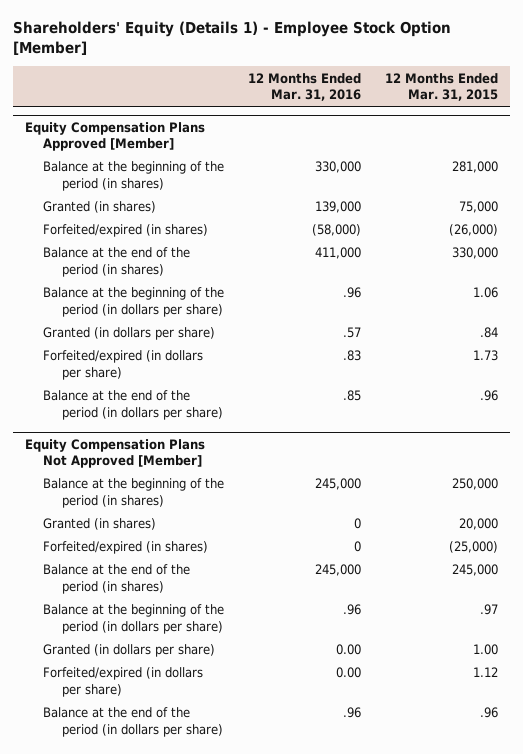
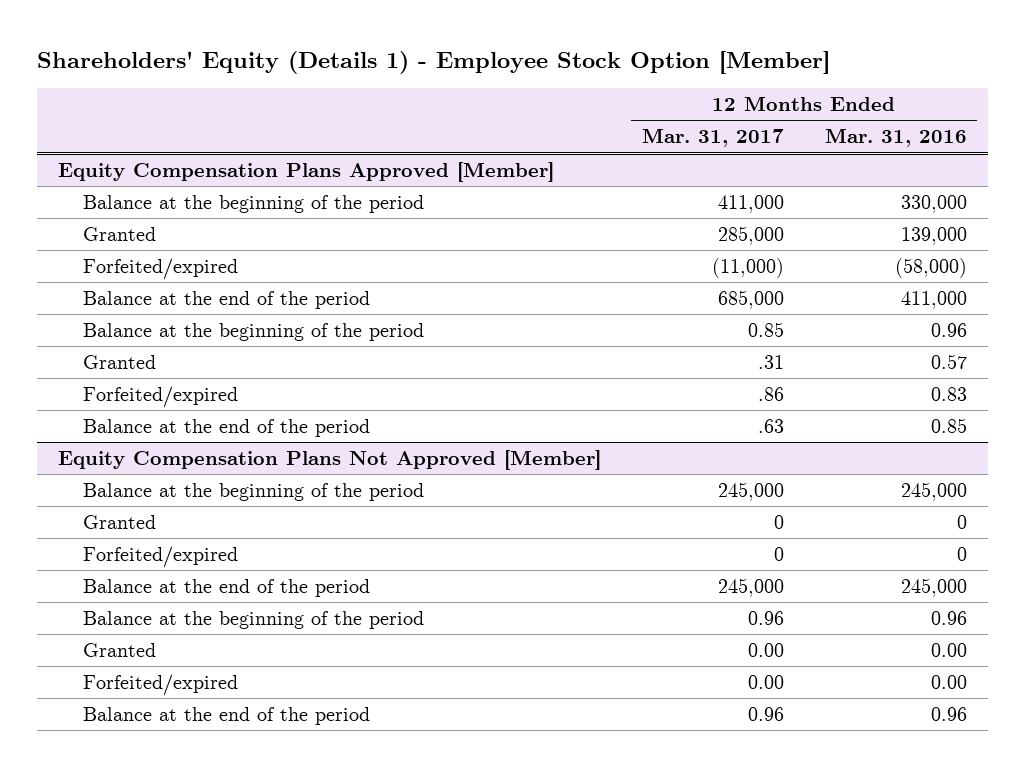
[384,72,498,102] 12 Months Ended Mar. 31, 2015 -> none
none -> [641,128,784,148] Mar. 31, 2017
[43,161,225,191] Balance at the beginning of the period (in shares) -> [83,195,425,214] Balance at the beginning of the period
[43,201,157,214] Granted (in shares) -> [83,227,157,242] Granted
[43,224,209,238] Forfeited/expired (in shares) -> [83,258,239,281] Forfeited/expired
[43,247,191,277] Balance at the end of the period (in shares) -> [83,291,371,310] Balance at the end of the period
[43,287,225,317] Balance at the beginning of the period (in dollars per share) -> [83,323,425,342] Balance at the beginning of the period
[342,287,361,299] .96 -> [930,323,967,338] 0.96
[43,327,216,341] Granted (in dollars per share) -> [83,355,157,370] Granted
[342,327,361,339] .57 -> [930,354,967,370] 0.57
[43,350,204,380] Forfeited/expired (in dollars per share) -> [83,386,239,409] Forfeited/expired
[342,350,361,362] .83 -> [930,387,967,402] 0.83
[43,390,223,420] Balance at the end of the period (in dollars per share) -> [83,419,371,438] Balance at the end of the period
[342,390,361,402] .85 -> [930,418,967,434] 0.85
[43,478,225,508] Balance at the beginning of the period (in shares) -> [83,483,425,502] Balance at the beginning of the period
[43,518,157,531] Granted (in shares) -> [83,515,157,530] Granted
[43,541,209,555] Forfeited/expired (in shares) -> [83,546,239,569] Forfeited/expired
[43,564,191,594] Balance at the end of the period (in shares) -> [83,579,371,598] Balance at the end of the period
[43,604,225,634] Balance at the beginning of the period (in dollars per share) -> [83,611,425,630] Balance at the beginning of the period
[342,604,361,616] .96 -> [930,611,967,626] 0.96
[43,644,216,658] Granted (in dollars per share) -> [83,643,157,658] Granted
[43,667,204,697] Forfeited/expired (in dollars per share) -> [83,674,239,697] Forfeited/expired
[43,707,223,737] Balance at the end of the period (in dollars per share) -> [83,707,371,726] Balance at the end of the period
[342,707,361,719] .96 -> [930,707,967,722] 0.96

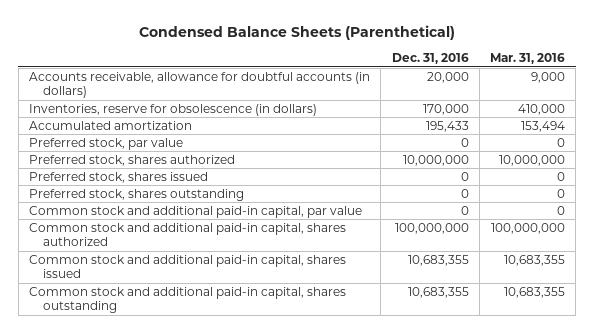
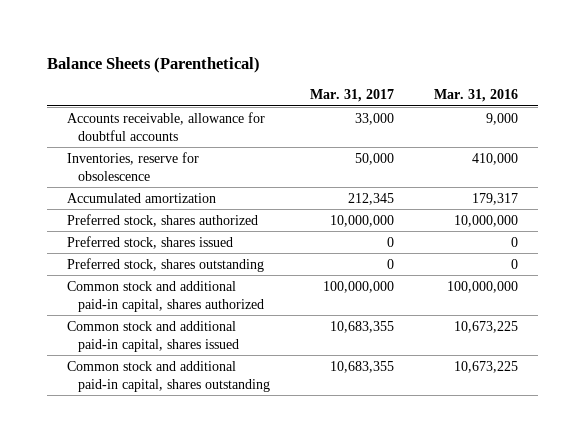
[139,24,456,40] Condensed Balance Sheets (Parenthetical) -> [47,57,261,74] Balance Sheets (Parenthetical)
[391,53,469,65] Dec. 31, 2016 -> none
none -> [310,89,395,103] Mar. 31, 2017
[28,137,183,150] Preferred stock, par value -> none
[28,71,370,99] Accounts receivable, allowance for doubtful accounts (in dollars) -> [67,111,266,141] Accounts receivable, allowance for doubtful accounts
[28,103,317,116] Inventories, reserve for obsolescence (in dollars) -> [67,151,200,181] Inventories, reserve for obsolescence
[521,120,566,132] 153,494 -> [472,192,519,205] 179,317
[28,205,362,218] Common stock and additional paid-in capital, par value -> none
[504,254,566,266] 10,683,355 -> [454,320,519,333] 10,673,225
[504,286,566,298] 10,683,355 -> [454,360,519,373] 10,673,225

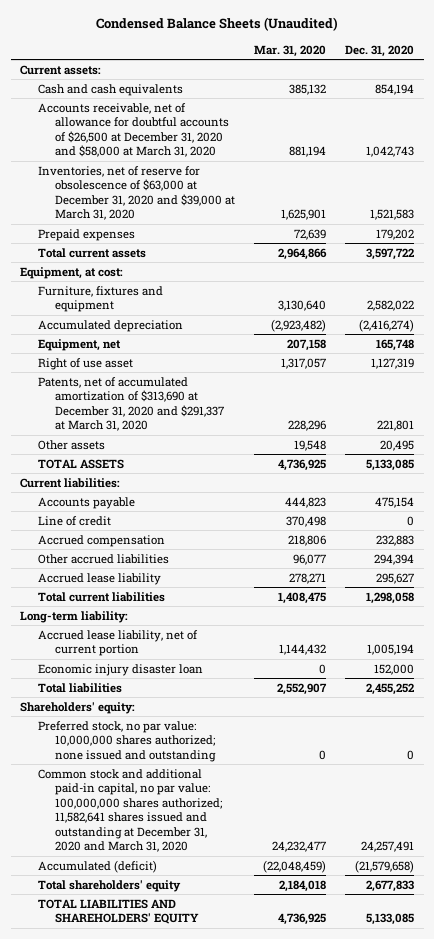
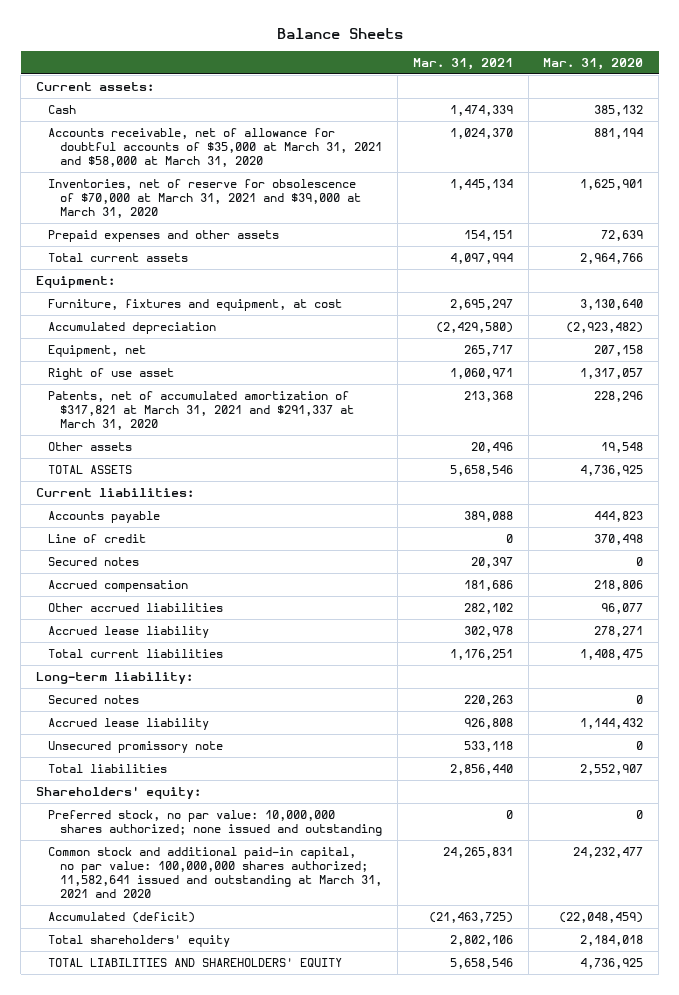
[96,17,339,32] Condensed Balance Sheets (Unaudited) -> [276,28,403,40] Balance Sheets
[345,44,415,57] Dec. 31, 2020 -> none
none -> [412,58,513,71] Mar. 31, 2021
[37,83,183,96] Cash and cash equivalents -> [48,104,77,114] Cash
[37,102,230,158] Accounts receivable, net of allowance for doubtful accounts of $26,500 at December 31, 2020 and $58,000 at March 31, 2020 -> [48,127,383,167] Accounts receivable, net of allowance for doubtful accounts of $35,000 at March 31, 2021 and $58,000 at March 31, 2020
[37,165,236,221] Inventories, net of reserve for obsolescence of $63,000 at December 31, 2020 and $39,000 at March 31, 2020 -> [48,178,362,218] Inventories, net of reserve for obsolescence of $70,000 at March 31, 2021 and $39,000 at March 31, 2020
[37,228,135,241] Prepaid expenses -> [48,229,280,242] Prepaid expenses and other assets
[278,247,328,260] 2,964,866 -> [580,252,644,264] 2,964,766
[20,266,124,279] Equipment, at cost: -> [35,275,115,288] Equipment:
[37,285,163,313] Furniture, fixtures and equipment -> [48,298,343,311] Furniture, fixtures and equipment, at cost
[37,376,225,432] Patents, net of accumulated amortization of $313,690 at December 31, 2020 and $291,337 at March 31, 2020 -> [48,390,355,430] Patents, net of accumulated amortization of $317,821 at March 31, 2021 and $291,337 at March 31, 2020
none -> [48,556,140,566] Secured notes
[37,663,203,676] Economic injury disaster loan -> none
none -> [48,694,140,704] Secured notes
[37,629,198,657] Accrued lease liability, net of current portion -> [48,717,210,730] Accrued lease liability
none -> [48,740,224,753] Unsecured promissory note
[37,768,223,852] Common stock and additional paid-in capital, no par value: 100,000,000 shares authorized; 11,582,641 shares issued and outstanding at December 31, 2020 and March 31, 2020 -> [48,846,383,898] Common stock and additional paid-in capital, no par value: 100,000,000 shares authorized; 11,582,641 issued and outstanding at March 31, 2021 and 2020

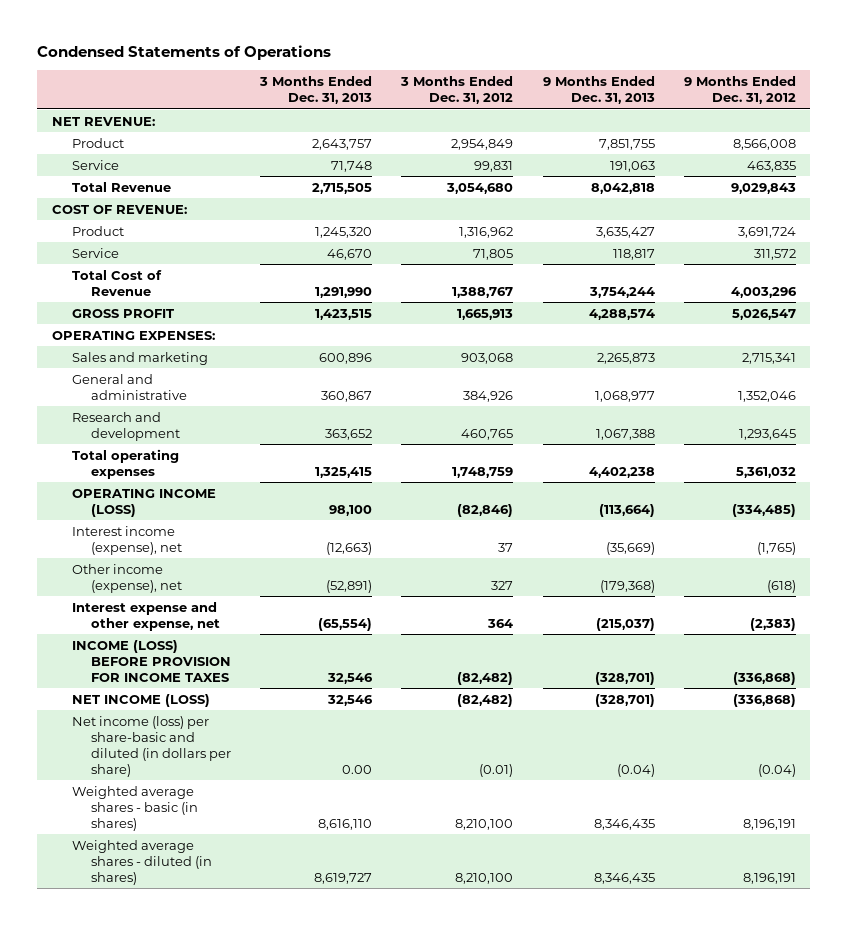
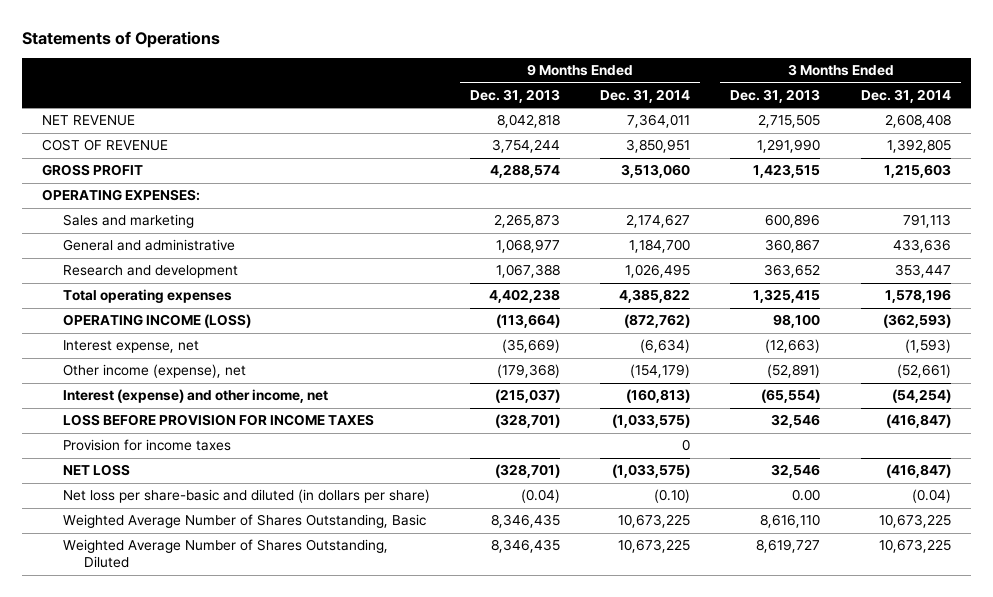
[37,45,332,61] Condensed Statements of Operations -> [21,30,220,48] Statements of Operations
[400,75,514,104] 3 Months Ended Dec. 31, 2012 -> none
[683,75,796,104] 9 Months Ended Dec. 31, 2012 -> none
none -> [600,88,691,103] Dec. 31, 2014
none -> [860,88,951,103] Dec. 31, 2014
[51,116,155,126] NET REVENUE: -> none
[71,137,124,148] Product -> none
[71,159,119,170] Service -> none
[51,204,187,214] COST OF REVENUE: -> none
[71,225,124,236] Product -> none
[71,247,119,258] Service -> none
[71,181,171,192] Total Revenue -> [41,115,135,127] NET REVENUE
[71,269,162,296] Total Cost of Revenue -> [41,139,168,152] COST OF REVENUE
[71,525,183,555] Interest income (expense), net -> [62,340,199,354] Interest expense, net
[71,601,221,631] Interest expense and other expense, net -> [62,389,328,404] Interest (expense) and other income, net
[71,639,232,682] INCOME (LOSS) BEFORE PROVISION FOR INCOME TAXES -> [62,414,374,427] LOSS BEFORE PROVISION FOR INCOME TAXES
none -> [62,439,231,452] Provision for income taxes
[71,693,210,707] NET INCOME (LOSS) -> [62,464,130,477] NET LOSS
[71,715,232,777] Net income (loss) per share-basic and diluted (in dollars per share) -> [62,489,430,504] Net loss per share-basic and diluted (in dollars per share)
[71,785,199,831] Weighted average shares - basic (in shares) -> [62,514,426,529] Weighted Average Number of Shares Outstanding, Basic
[71,839,213,885] Weighted average shares - diluted (in shares) -> [62,539,388,569] Weighted Average Number of Shares Outstanding, Diluted

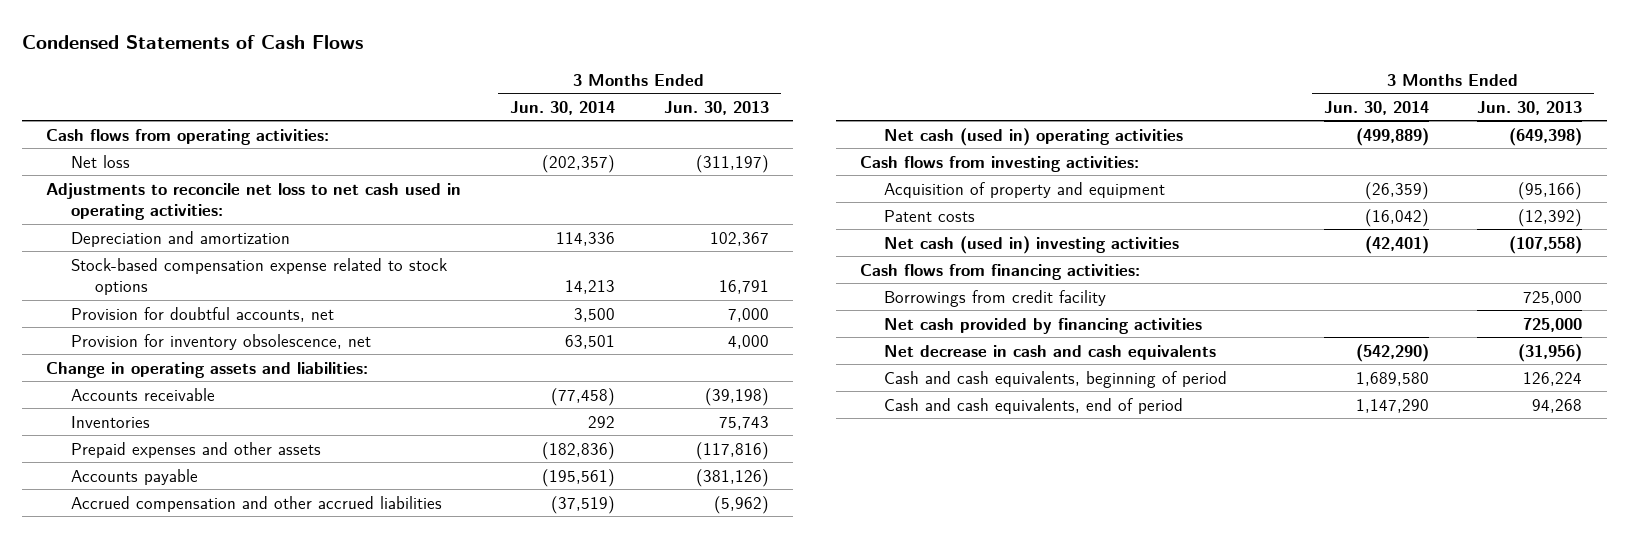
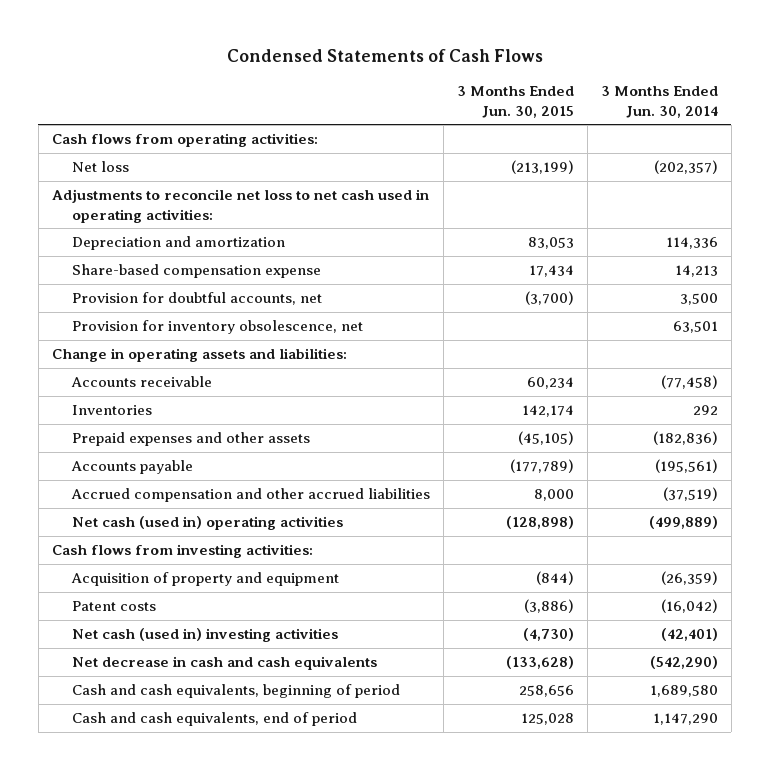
[663,100,769,115] Jun. 30, 2013 -> none
none -> [457,86,575,118] 3 Months Ended Jun. 30, 2015
[70,257,447,296] Stock-based compensation expense related to stock options -> [72,264,322,279] Share-based compensation expense
[860,263,1141,280] Cash flows from financing activities: -> none
[884,289,1107,307] Borrowings from credit facility -> none
[884,317,1203,334] Net cash provided by financing activities -> none

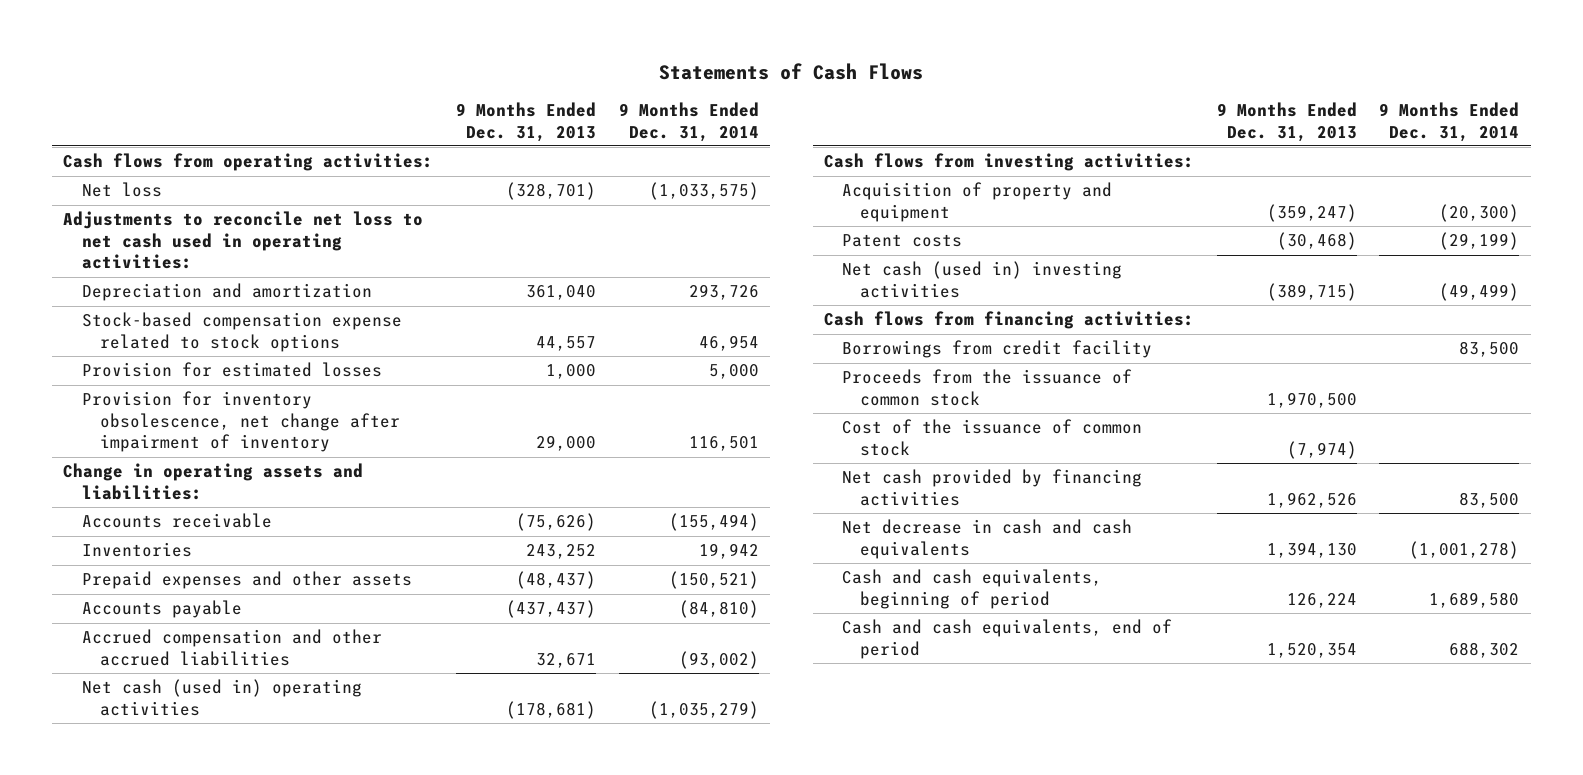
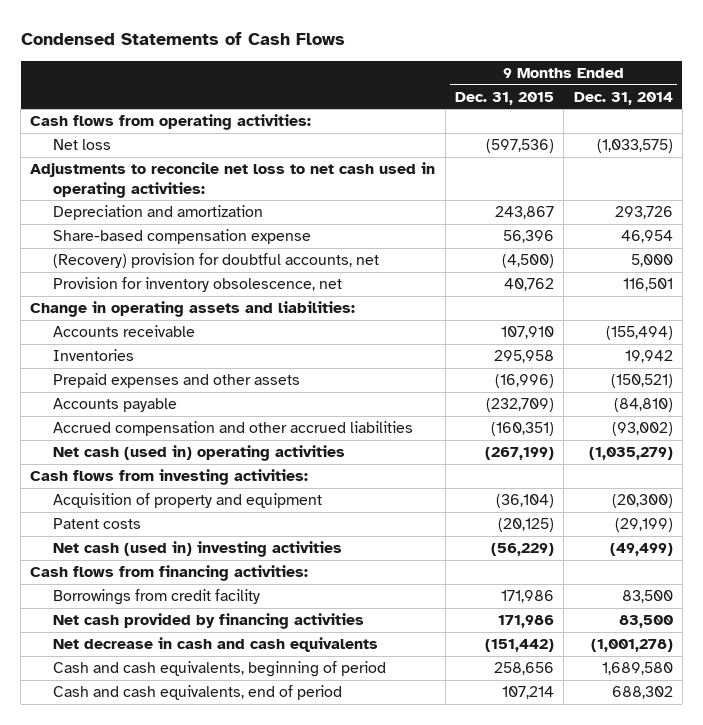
[659,62,924,80] Statements of Cash Flows -> [20,31,345,45] Condensed Statements of Cash Flows
[456,101,597,142] 9 Months Ended Dec. 31, 2013 -> none
none -> [454,91,554,105] Dec. 31, 2015
[81,362,382,378] Provision for estimated losses -> none
[81,312,402,352] Stock-based compensation expense related to stock options -> [53,229,312,245] Share-based compensation expense
none -> [53,253,380,269] (Recovery) provision for doubtful accounts, net
[81,391,400,453] Provision for inventory obsolescence, net change after impairment of inventory -> [53,277,343,293] Provision for inventory obsolescence, net
[842,369,1133,406] Proceeds from the issuance of common stock -> none
[842,419,1143,456] Cost of the issuance of common stock -> none

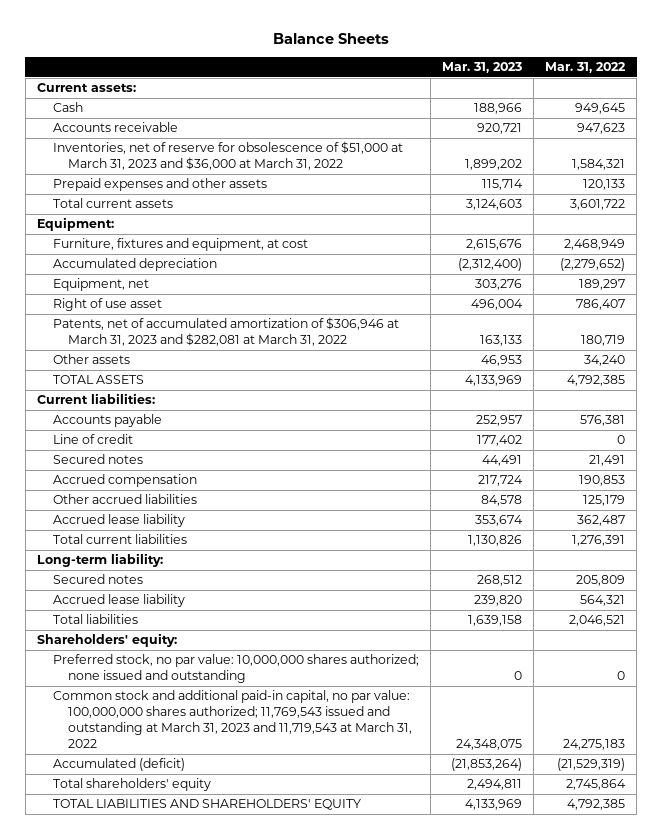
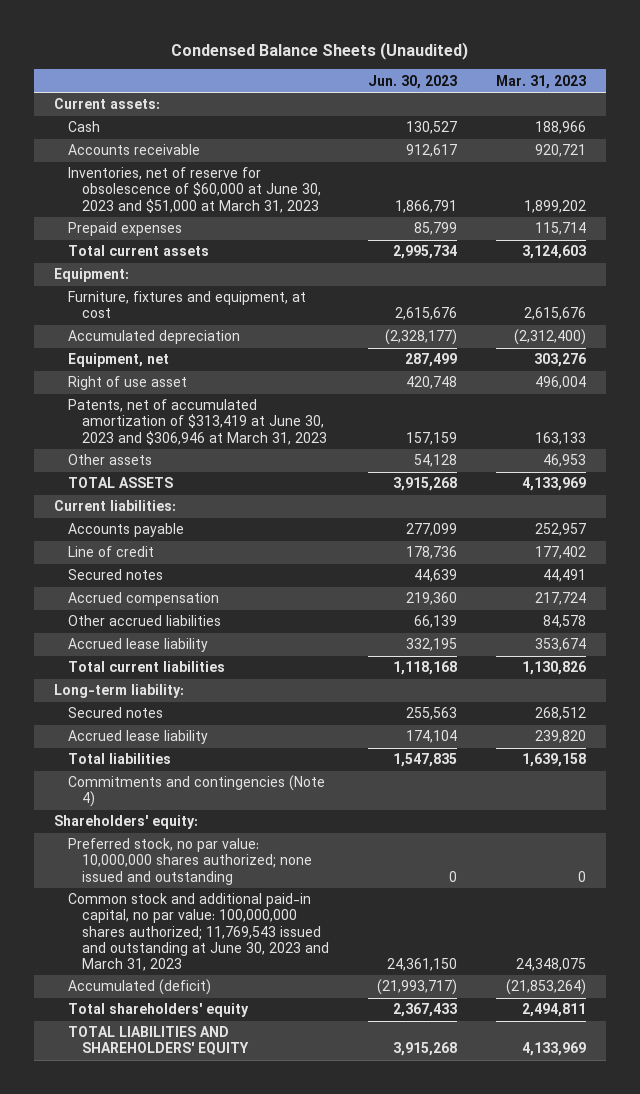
[272,33,389,45] Balance Sheets -> [170,41,468,60] Condensed Balance Sheets (Unaudited)
[545,62,627,74] Mar. 31, 2022 -> none
none -> [368,74,458,89] Jun. 30, 2023
[52,141,403,171] Inventories, net of reserve for obsolescence of $51,000 at March 31, 2023 and $36,000 at March 31, 2022 -> [68,167,322,213] Inventories, net of reserve for obsolescence of $60,000 at June 30, 2023 and $51,000 at March 31, 2023
[52,178,267,192] Prepaid expenses and other assets -> [68,222,183,237] Prepaid expenses
[52,317,399,347] Patents, net of accumulated amortization of $306,946 at March 31, 2023 and $282,081 at March 31, 2022 -> [68,399,328,445] Patents, net of accumulated amortization of $313,419 at June 30, 2023 and $306,946 at March 31, 2023
none -> [68,775,326,808] Commitments and contingencies (Note 4)
[52,690,413,749] Common stock and additional paid-in capital, no par value: 100,000,000 shares authorized; 11,769,543 issued and outstanding at March 31, 2023 and 11,719,543 at March 31, 2022 -> [68,893,330,971] Common stock and additional paid-in capital, no par value: 100,000,000 shares authorized; 11,769,543 issued and outstanding at June 30, 2023 and March 31, 2023

